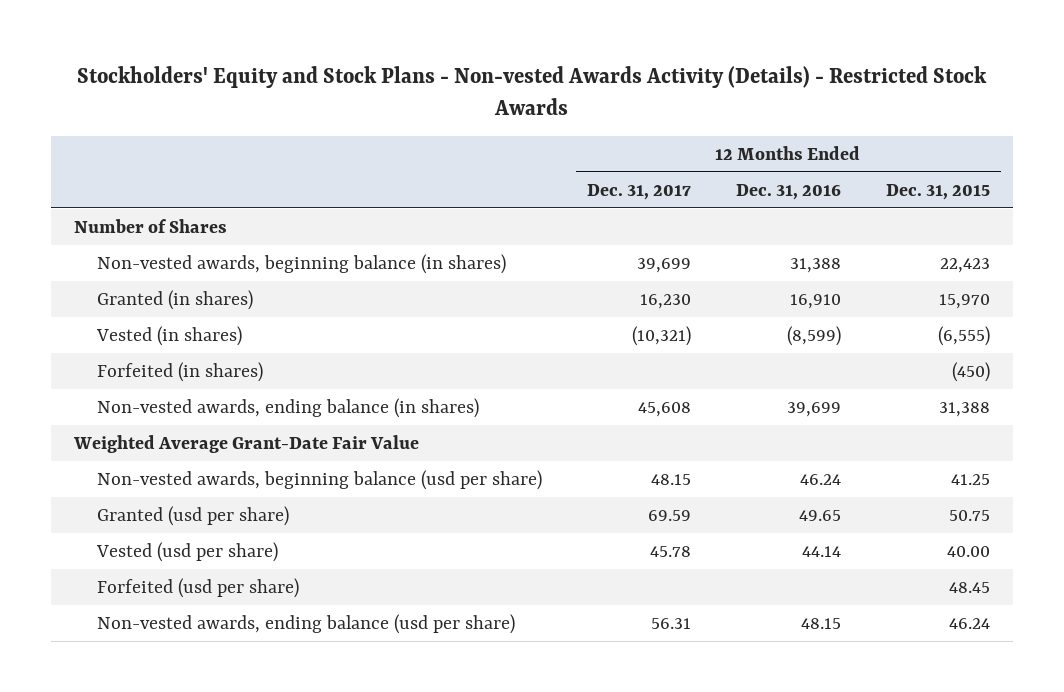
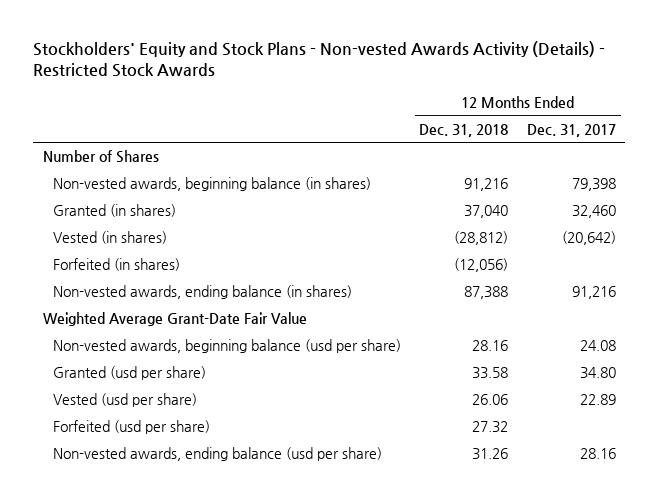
[735,183,841,200] Dec. 31, 2016 -> none
[886,183,991,200] Dec. 31, 2015 -> none
none -> [419,123,509,137] Dec. 31, 2018
[636,257,691,273] 39,699 -> [572,178,617,192] 79,398
[639,293,691,309] 16,230 -> [572,205,617,219] 32,460
[631,325,691,346] (10,321) -> [562,231,617,246] (20,642)
[637,401,691,417] 45,608 -> [572,286,617,300] 91,216
[650,473,691,485] 48.15 -> [580,340,617,352] 24.08
[647,509,691,521] 69.59 -> [580,367,617,380] 34.80
[649,545,691,557] 45.78 -> [580,394,617,406] 22.89
[650,617,691,629] 56.31 -> [580,448,617,460] 28.16

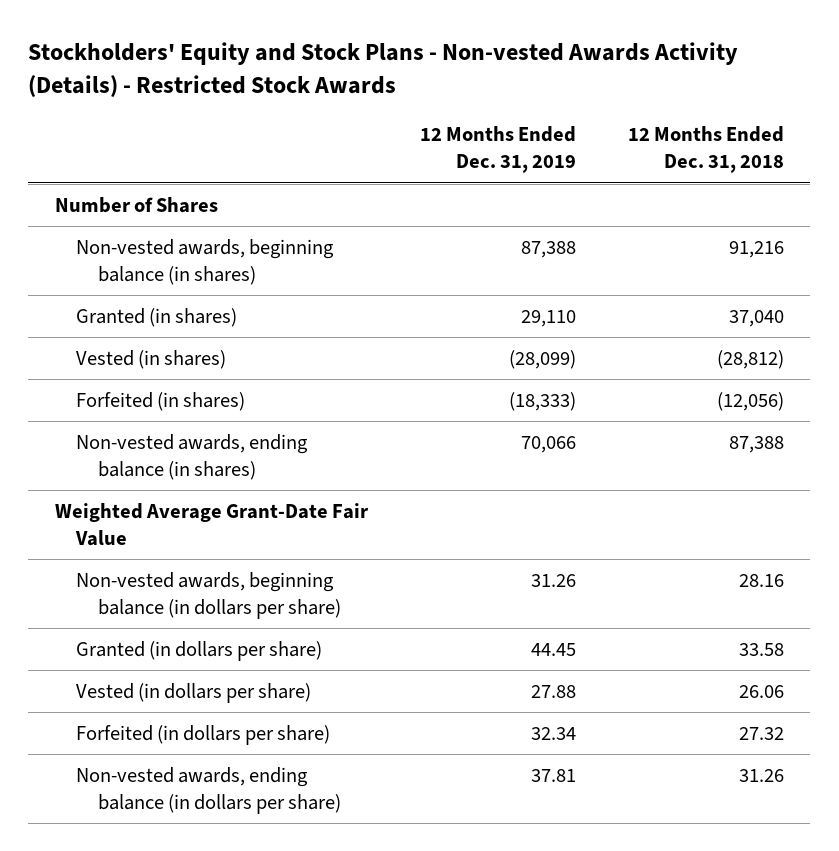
[527,123,617,137] Dec. 31, 2017 -> none
none -> [419,126,576,174] 12 Months Ended Dec. 31, 2019
[52,339,401,354] Non-vested awards, beginning balance (usd per share) -> [76,572,342,619] Non-vested awards, beginning balance (in dollars per share)
[52,366,206,381] Granted (usd per share) -> [76,641,323,662] Granted (in dollars per share)
[52,393,197,408] Vested (usd per share) -> [76,683,312,704] Vested (in dollars per share)
[52,420,210,435] Forfeited (usd per share) -> [76,725,331,746] Forfeited (in dollars per share)
[52,447,382,462] Non-vested awards, ending balance (usd per share) -> [76,767,342,814] Non-vested awards, ending balance (in dollars per share)

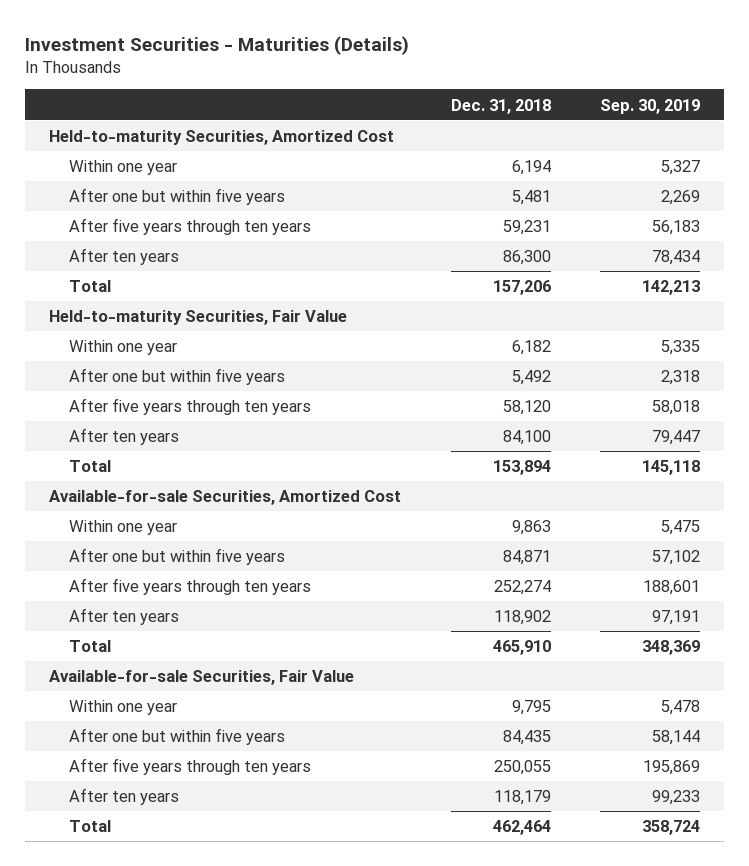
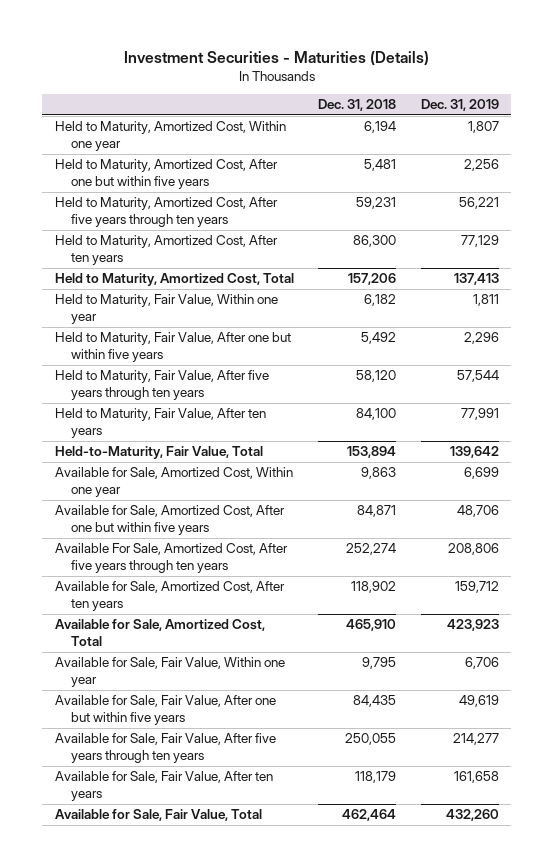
[599,98,700,114] Sep. 30, 2019 -> none
none -> [421,99,500,112] Dec. 31, 2019
[49,130,395,146] Held-to-maturity Securities, Amortized Cost -> none
[49,310,348,326] Held-to-maturity Securities, Fair Value -> none
[49,490,402,506] Available-for-sale Securities, Amortized Cost -> none
[49,670,355,686] Available-for-sale Securities, Fair Value -> none
[68,160,177,176] Within one year -> [54,121,286,152] Held to Maturity, Amortized Cost, Within one year
[68,188,285,206] After one but within five years -> [54,159,278,190] Held to Maturity, Amortized Cost, After one but within five years
[68,218,311,236] After five years through ten years -> [54,197,278,228] Held to Maturity, Amortized Cost, After five years through ten years
[68,248,179,266] After ten years -> [54,235,278,266] Held to Maturity, Amortized Cost, After ten years
[68,280,111,293] Total -> [54,273,294,287] Held to Maturity, Amortized Cost, Total
[68,340,177,356] Within one year -> [54,294,278,325] Held to Maturity, Fair Value, Within one year
[68,368,285,386] After one but within five years -> [54,332,291,363] Held to Maturity, Fair Value, After one but within five years
[68,398,311,416] After five years through ten years -> [54,370,269,401] Held to Maturity, Fair Value, After five years through ten years
[68,428,179,446] After ten years -> [54,408,266,439] Held to Maturity, Fair Value, After ten years
[68,460,111,473] Total -> [54,446,263,460] Held-to-Maturity, Fair Value, Total
[68,520,177,536] Within one year -> [54,467,293,498] Available for Sale, Amortized Cost, Within one year
[68,548,285,566] After one but within five years -> [54,505,285,536] Available for Sale, Amortized Cost, After one but within five years
[68,578,311,596] After five years through ten years -> [54,543,288,574] Available For Sale, Amortized Cost, After five years through ten years
[68,608,179,626] After ten years -> [54,581,285,612] Available for Sale, Amortized Cost, After ten years
[68,640,111,653] Total -> [54,619,265,647] Available for Sale, Amortized Cost, Total
[68,700,177,716] Within one year -> [54,657,285,688] Available for Sale, Fair Value, Within one year
[68,728,285,746] After one but within five years -> [54,695,276,726] Available for Sale, Fair Value, After one but within five years
[68,758,311,776] After five years through ten years -> [54,733,276,764] Available for Sale, Fair Value, After five years through ten years
[68,788,179,806] After ten years -> [54,771,273,802] Available for Sale, Fair Value, After ten years
[68,820,111,833] Total -> [54,809,262,822] Available for Sale, Fair Value, Total

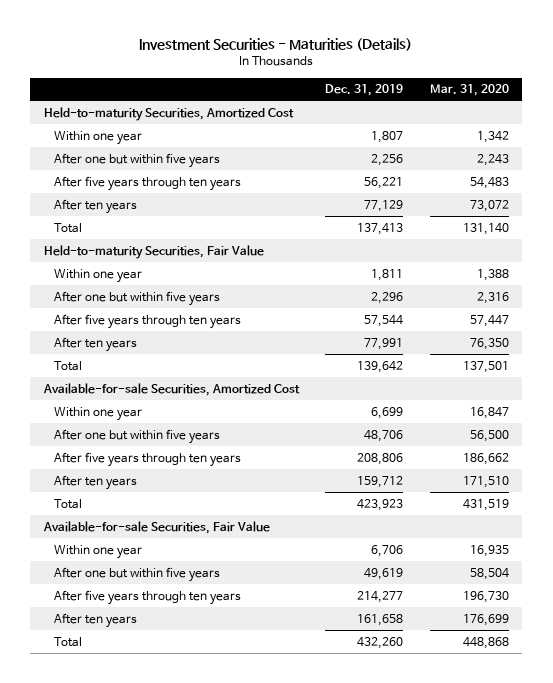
[318,99,397,112] Dec. 31, 2018 -> none
none -> [430,84,510,97] Mar. 31, 2020
none -> [43,106,294,121] Held-to-maturity Securities, Amortized Cost
[54,121,286,152] Held to Maturity, Amortized Cost, Within one year -> [53,130,142,145] Within one year
[54,159,278,190] Held to Maturity, Amortized Cost, After one but within five years -> [53,152,220,168] After one but within five years
[54,197,278,228] Held to Maturity, Amortized Cost, After five years through ten years -> [53,175,241,191] After five years through ten years
[54,235,278,266] Held to Maturity, Amortized Cost, After ten years -> [53,198,137,214] After ten years
[54,273,294,287] Held to Maturity, Amortized Cost, Total -> [53,222,82,233] Total
none -> [43,244,264,259] Held-to-maturity Securities, Fair Value
[54,294,278,325] Held to Maturity, Fair Value, Within one year -> [53,268,142,283] Within one year
[54,332,291,363] Held to Maturity, Fair Value, After one but within five years -> [53,290,220,306] After one but within five years
[54,370,269,401] Held to Maturity, Fair Value, After five years through ten years -> [53,313,241,329] After five years through ten years
[54,408,266,439] Held to Maturity, Fair Value, After ten years -> [53,336,137,352] After ten years
[54,446,263,460] Held-to-Maturity, Fair Value, Total -> [53,360,82,371] Total
none -> [42,382,300,396] Available-for-sale Securities, Amortized Cost
[54,467,293,498] Available for Sale, Amortized Cost, Within one year -> [53,406,142,421] Within one year
[54,505,285,536] Available for Sale, Amortized Cost, After one but within five years -> [53,428,220,444] After one but within five years
[54,543,288,574] Available For Sale, Amortized Cost, After five years through ten years -> [53,451,241,467] After five years through ten years
[54,581,285,612] Available for Sale, Amortized Cost, After ten years -> [53,474,137,490] After ten years
[54,619,265,647] Available for Sale, Amortized Cost, Total -> [53,498,82,509] Total
none -> [42,520,270,534] Available-for-sale Securities, Fair Value
[54,657,285,688] Available for Sale, Fair Value, Within one year -> [53,544,142,559] Within one year
[54,695,276,726] Available for Sale, Fair Value, After one but within five years -> [53,566,220,582] After one but within five years
[54,733,276,764] Available for Sale, Fair Value, After five years through ten years -> [53,589,241,605] After five years through ten years
[54,771,273,802] Available for Sale, Fair Value, After ten years -> [53,612,137,628] After ten years
[54,809,262,822] Available for Sale, Fair Value, Total -> [53,636,82,647] Total

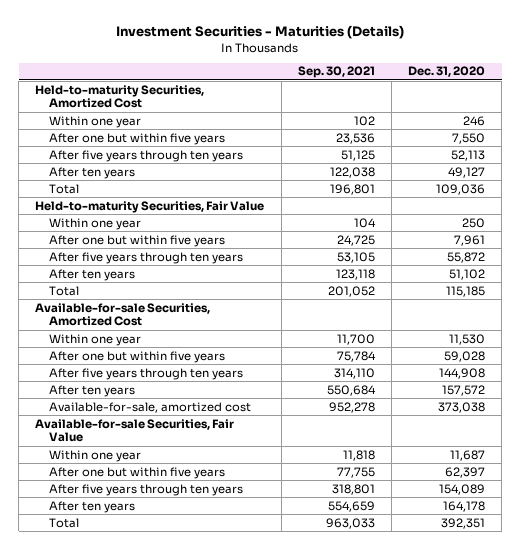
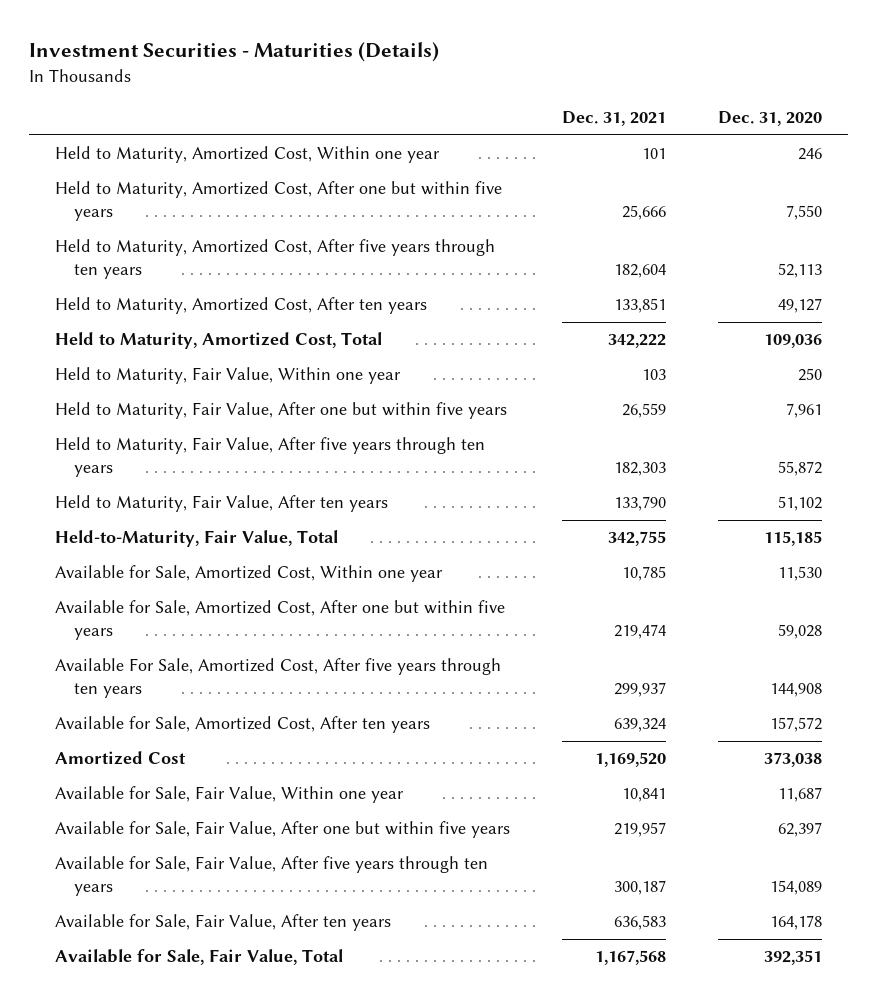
[297,66,375,79] Sep. 30, 2021 -> none
none -> [561,111,666,127] Dec. 31, 2021
[35,84,205,109] Held-to-maturity Securities, Amortized Cost -> none
[35,200,265,213] Held-to-maturity Securities, Fair Value -> none
[35,302,211,327] Available-for-sale Securities, Amortized Cost -> none
[35,418,235,443] Available-for-sale Securities, Fair Value -> none
[48,115,141,128] Within one year -> [54,146,440,164] Held to Maturity, Amortized Cost, Within one year
[48,132,225,145] After one but within five years -> [54,181,502,222] Held to Maturity, Amortized Cost, After one but within five years
[48,149,243,162] After five years through ten years -> [54,239,495,280] Held to Maturity, Amortized Cost, After five years through ten years
[48,166,135,179] After ten years -> [54,297,427,315] Held to Maturity, Amortized Cost, After ten years
[48,183,79,194] Total -> [54,332,382,350] Held to Maturity, Amortized Cost, Total
[48,217,141,230] Within one year -> [54,367,401,385] Held to Maturity, Fair Value, Within one year
[48,234,225,247] After one but within five years -> [54,402,507,420] Held to Maturity, Fair Value, After one but within five years
[48,251,243,264] After five years through ten years -> [54,437,485,478] Held to Maturity, Fair Value, After five years through ten years
[48,268,135,281] After ten years -> [54,495,388,513] Held to Maturity, Fair Value, After ten years
[48,285,79,296] Total -> [54,530,338,548] Held-to-Maturity, Fair Value, Total
[48,333,141,346] Within one year -> [54,565,443,583] Available for Sale, Amortized Cost, Within one year
[48,350,225,363] After one but within five years -> [54,600,505,641] Available for Sale, Amortized Cost, After one but within five years
[48,367,243,380] After five years through ten years -> [54,658,501,699] Available For Sale, Amortized Cost, After five years through ten years
[48,384,135,397] After ten years -> [54,716,430,734] Available for Sale, Amortized Cost, After ten years
[48,401,251,413] Available-for-sale, amortized cost -> [54,751,186,766] Amortized Cost
[48,449,141,462] Within one year -> [54,786,404,804] Available for Sale, Fair Value, Within one year
[48,466,225,479] After one but within five years -> [54,821,510,839] Available for Sale, Fair Value, After one but within five years
[48,483,243,496] After five years through ten years -> [54,856,488,897] Available for Sale, Fair Value, After five years through ten years
[48,500,135,513] After ten years -> [54,914,391,932] Available for Sale, Fair Value, After ten years
[48,517,79,528] Total -> [54,949,343,966] Available for Sale, Fair Value, Total

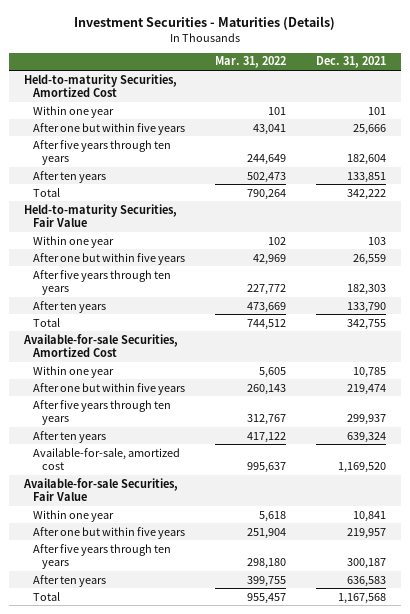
[717,111,822,127] Dec. 31, 2020 -> none
none -> [215,56,287,69] Mar. 31, 2022
none -> [24,73,178,98] Held-to-maturity Securities, Amortized Cost
[54,146,440,164] Held to Maturity, Amortized Cost, Within one year -> [33,105,115,118] Within one year
[54,181,502,222] Held to Maturity, Amortized Cost, After one but within five years -> [33,122,186,135] After one but within five years
[54,239,495,280] Held to Maturity, Amortized Cost, After five years through ten years -> [33,139,172,166] After five years through ten years
[54,297,427,315] Held to Maturity, Amortized Cost, After ten years -> [33,170,107,183] After ten years
[54,332,382,350] Held to Maturity, Amortized Cost, Total -> [33,187,61,197] Total
none -> [24,203,178,228] Held-to-maturity Securities, Fair Value
[54,367,401,385] Held to Maturity, Fair Value, Within one year -> [33,235,115,248] Within one year
[54,402,507,420] Held to Maturity, Fair Value, After one but within five years -> [33,252,186,265] After one but within five years
[54,437,485,478] Held to Maturity, Fair Value, After five years through ten years -> [33,269,172,296] After five years through ten years
[54,495,388,513] Held to Maturity, Fair Value, After ten years -> [33,300,107,313] After ten years
[54,530,338,548] Held-to-Maturity, Fair Value, Total -> [33,317,61,327] Total
none -> [23,333,179,358] Available-for-sale Securities, Amortized Cost
[54,565,443,583] Available for Sale, Amortized Cost, Within one year -> [33,365,115,378] Within one year
[54,600,505,641] Available for Sale, Amortized Cost, After one but within five years -> [33,382,186,395] After one but within five years
[54,658,501,699] Available For Sale, Amortized Cost, After five years through ten years -> [33,399,172,426] After five years through ten years
[54,716,430,734] Available for Sale, Amortized Cost, After ten years -> [33,430,107,443] After ten years
[54,751,186,766] Amortized Cost -> [33,447,181,471] Available-for-sale, amortized cost
none -> [23,477,179,502] Available-for-sale Securities, Fair Value
[54,786,404,804] Available for Sale, Fair Value, Within one year -> [33,509,115,522] Within one year
[54,821,510,839] Available for Sale, Fair Value, After one but within five years -> [33,526,186,539] After one but within five years
[54,856,488,897] Available for Sale, Fair Value, After five years through ten years -> [33,543,172,570] After five years through ten years
[54,914,391,932] Available for Sale, Fair Value, After ten years -> [33,574,107,587] After ten years
[54,949,343,966] Available for Sale, Fair Value, Total -> [33,591,61,601] Total

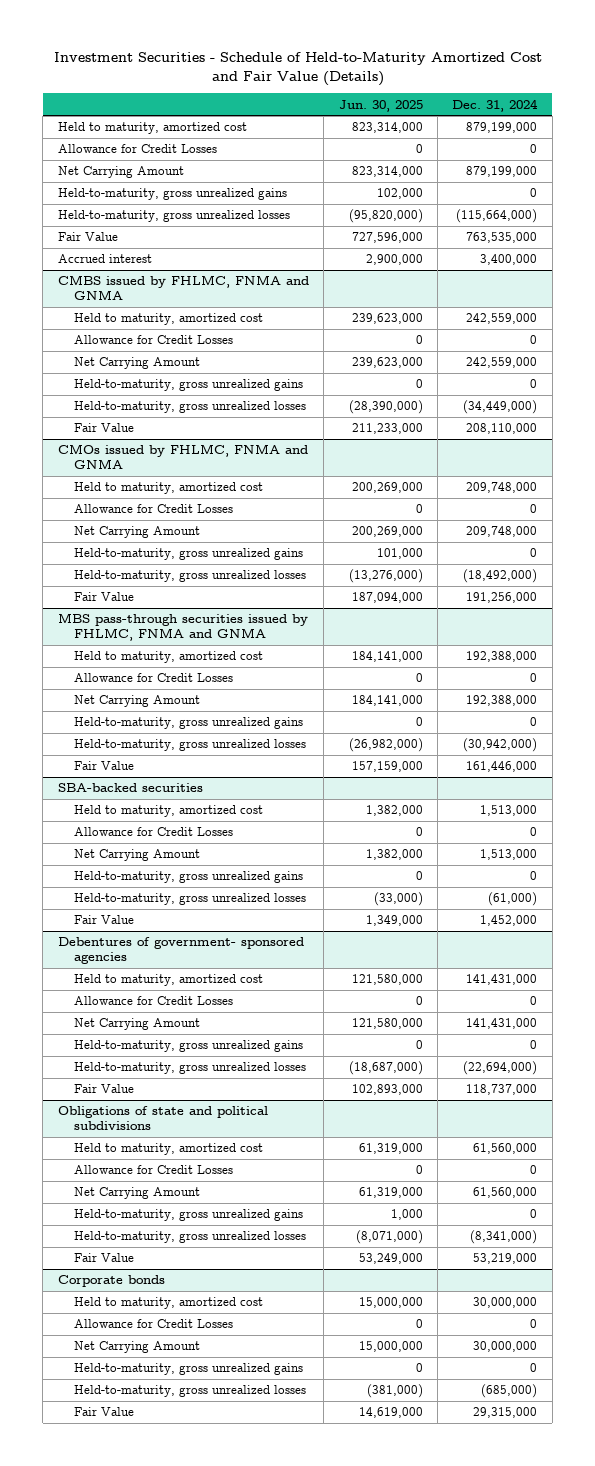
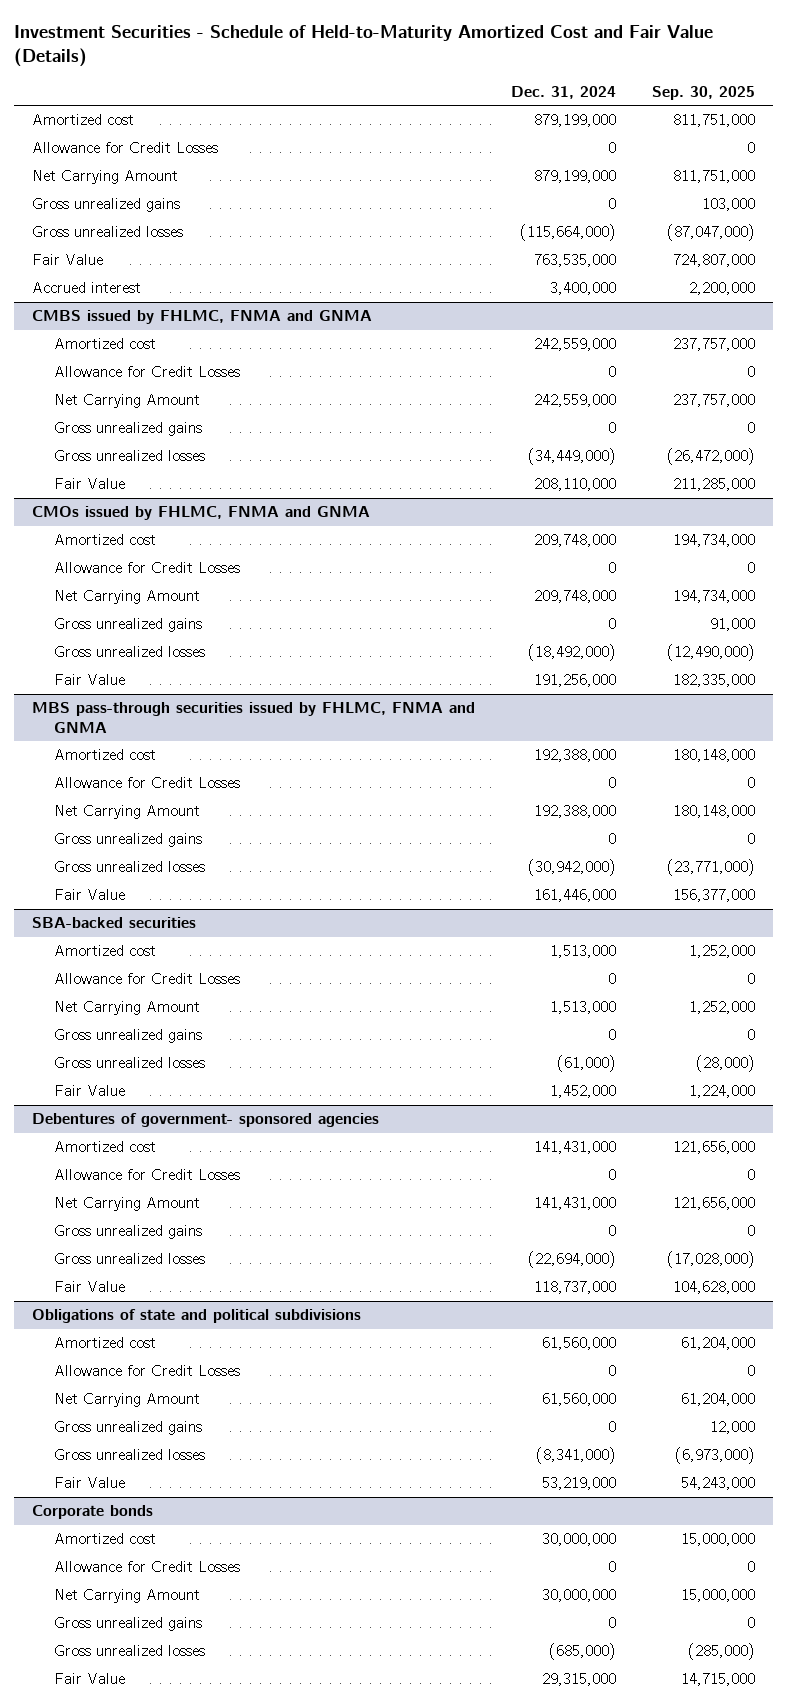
[338,99,423,112] Jun. 30, 2025 -> none
none -> [651,85,755,100] Sep. 30, 2025
[57,122,247,135] Held to maturity, amortized cost -> [32,114,135,126] Amortized cost
[57,188,287,201] Held-to-maturity, gross unrealized gains -> [32,198,181,213] Gross unrealized gains
[57,210,290,223] Held-to-maturity, gross unrealized losses -> [32,226,184,238] Gross unrealized losses
[73,313,263,326] Held to maturity, amortized cost -> [54,338,157,350] Amortized cost
[73,379,303,392] Held-to-maturity, gross unrealized gains -> [54,422,203,437] Gross unrealized gains
[73,401,306,414] Held-to-maturity, gross unrealized losses -> [54,450,206,462] Gross unrealized losses
[73,482,263,495] Held to maturity, amortized cost -> [54,534,157,546] Amortized cost
[73,548,303,561] Held-to-maturity, gross unrealized gains -> [54,618,203,633] Gross unrealized gains
[73,570,306,583] Held-to-maturity, gross unrealized losses -> [54,646,206,658] Gross unrealized losses
[73,651,263,664] Held to maturity, amortized cost -> [54,749,157,761] Amortized cost
[73,717,303,730] Held-to-maturity, gross unrealized gains -> [54,833,203,848] Gross unrealized gains
[73,739,306,752] Held-to-maturity, gross unrealized losses -> [54,861,206,873] Gross unrealized losses
[73,805,263,818] Held to maturity, amortized cost -> [54,945,157,957] Amortized cost
[73,871,303,884] Held-to-maturity, gross unrealized gains -> [54,1029,203,1044] Gross unrealized gains
[73,893,306,906] Held-to-maturity, gross unrealized losses -> [54,1057,206,1069] Gross unrealized losses
[73,974,263,987] Held to maturity, amortized cost -> [54,1141,157,1153] Amortized cost
[73,1040,303,1053] Held-to-maturity, gross unrealized gains -> [54,1225,203,1240] Gross unrealized gains
[73,1062,306,1075] Held-to-maturity, gross unrealized losses -> [54,1253,206,1265] Gross unrealized losses
[73,1143,263,1156] Held to maturity, amortized cost -> [54,1337,157,1349] Amortized cost
[73,1209,303,1222] Held-to-maturity, gross unrealized gains -> [54,1421,203,1436] Gross unrealized gains
[73,1231,306,1244] Held-to-maturity, gross unrealized losses -> [54,1449,206,1461] Gross unrealized losses
[73,1297,263,1310] Held to maturity, amortized cost -> [54,1533,157,1545] Amortized cost
[73,1363,303,1376] Held-to-maturity, gross unrealized gains -> [54,1617,203,1632] Gross unrealized gains
[73,1385,306,1398] Held-to-maturity, gross unrealized losses -> [54,1645,206,1657] Gross unrealized losses

